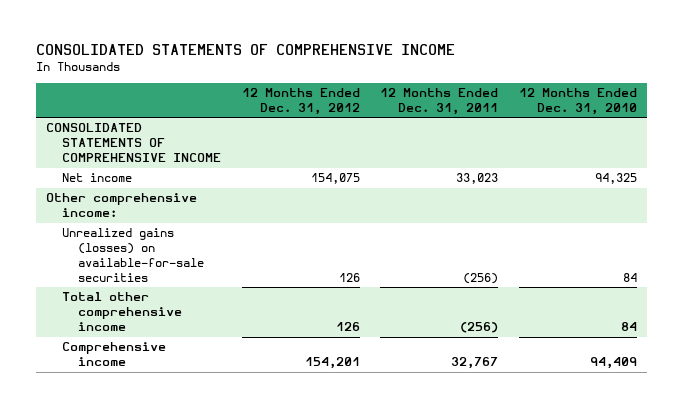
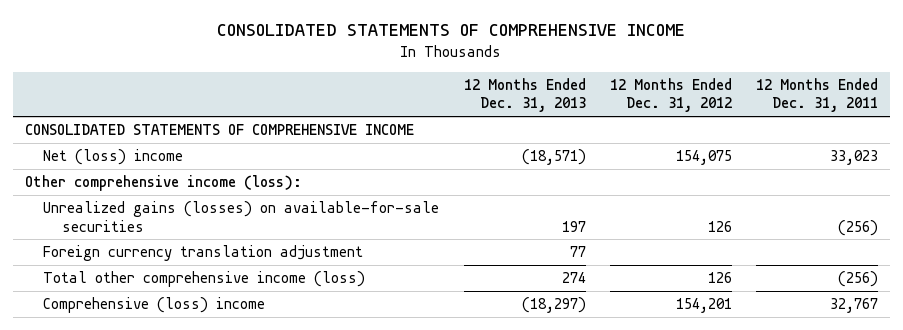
[518,87,637,115] 12 Months Ended Dec. 31, 2010 -> none
none -> [463,78,586,113] 12 Months Ended Dec. 31, 2013
[62,173,133,183] Net income -> [43,149,184,166] Net (loss) income
[46,193,198,218] Other comprehensive income: -> [24,175,302,192] Other comprehensive income (loss):
none -> [43,245,364,262] Foreign currency translation adjustment
[62,292,182,332] Total other comprehensive income -> [43,271,366,288] Total other comprehensive income (loss)
[62,342,167,367] Comprehensive income -> [43,297,266,314] Comprehensive (loss) income

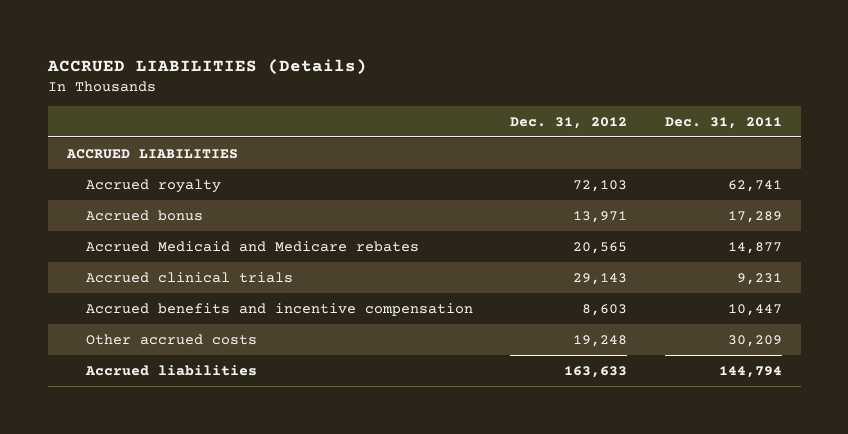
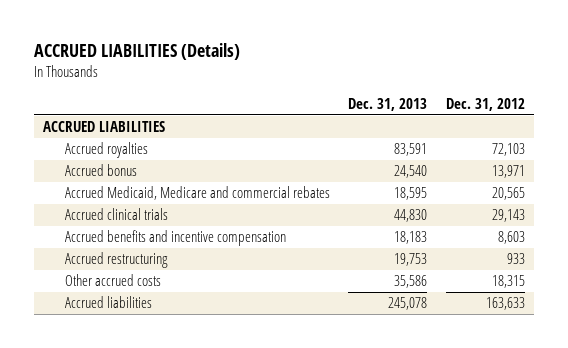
[664,117,782,130] Dec. 31, 2011 -> none
none -> [348,98,428,112] Dec. 31, 2013
[85,178,221,193] Accrued royalty -> [64,142,148,159] Accrued royalties
[85,240,419,252] Accrued Medicaid and Medicare rebates -> [64,186,330,201] Accrued Medicaid, Medicare and commercial rebates
none -> [64,252,168,269] Accrued restructuring
[573,334,628,347] 19,248 -> [491,275,525,289] 18,315

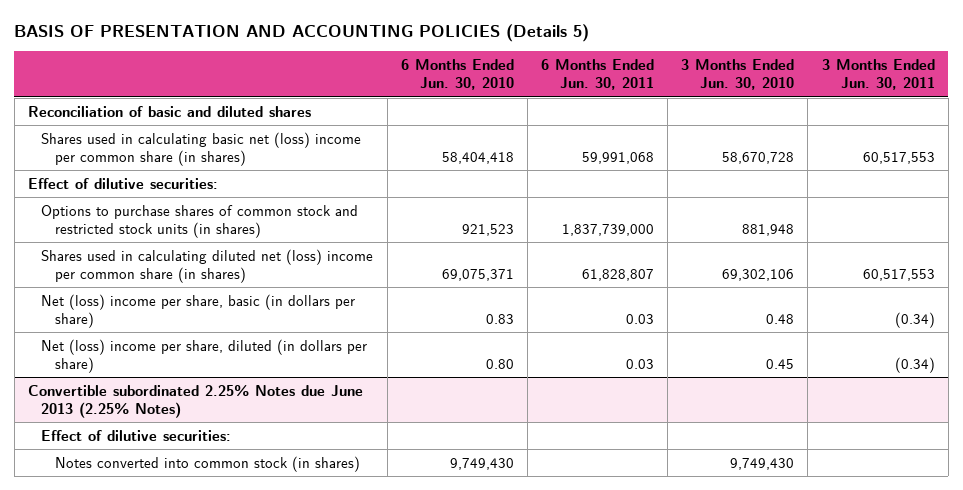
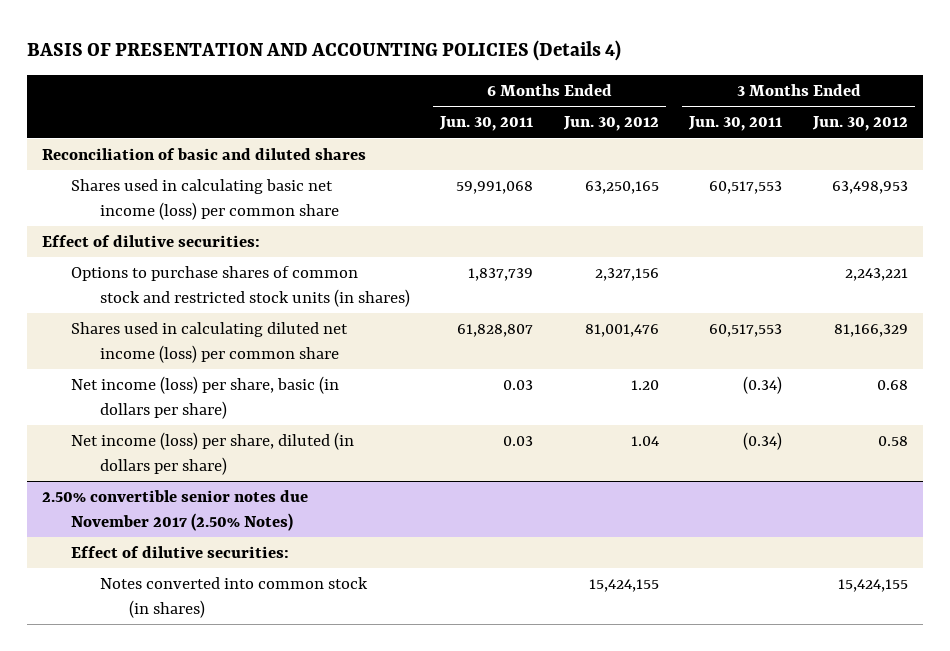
[14,23,590,42] BASIS OF PRESENTATION AND ACCOUNTING POLICIES (Details 5) -> [26,40,621,62] BASIS OF PRESENTATION AND ACCOUNTING POLICIES (Details 4)
[400,59,514,91] 6 Months Ended Jun. 30, 2010 -> none
[681,59,795,91] 3 Months Ended Jun. 30, 2010 -> none
none -> [562,116,659,132] Jun. 30, 2012
none -> [811,116,908,132] Jun. 30, 2012
[41,131,362,166] Shares used in calculating basic net (loss) income per common share (in shares) -> [70,179,339,220] Shares used in calculating basic net income (loss) per common share
[27,384,363,418] Convertible subordinated 2.25% Notes due June 2013 (2.25% Notes) -> none
[562,223,655,236] 1,837,739,000 -> [468,268,534,282] 1,837,739
[41,248,374,283] Shares used in calculating diluted net (loss) income per common share (in shares) -> [70,322,348,363] Shares used in calculating diluted net income (loss) per common share
[41,293,356,328] Net (loss) income per share, basic (in dollars per share) -> [70,376,339,419] Net income (loss) per share, basic (in dollars per share)
[41,338,368,373] Net (loss) income per share, diluted (in dollars per share) -> [70,432,354,475] Net income (loss) per share, diluted (in dollars per share)
none -> [41,490,308,531] 2.50% convertible senior notes due November 2017 (2.50% Notes)

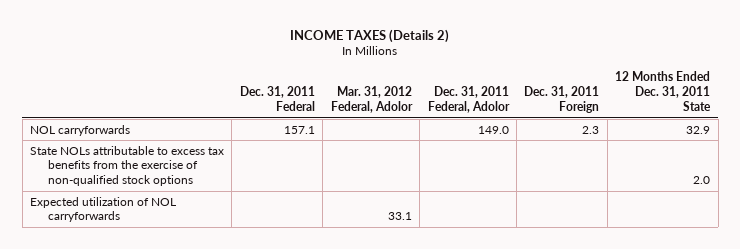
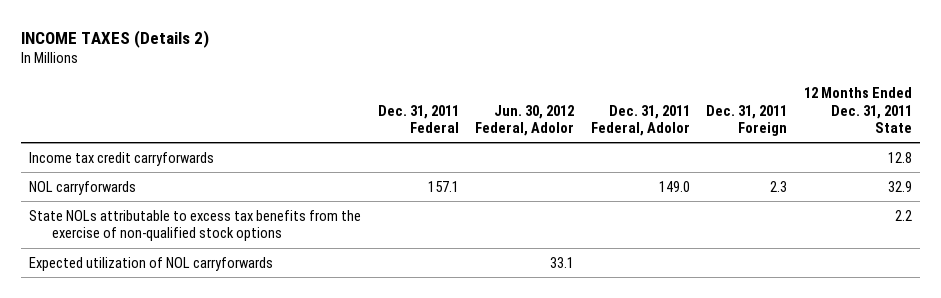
[330,86,413,114] Mar. 31, 2012 Federal, Adolor -> none
none -> [475,104,575,136] Jun. 30, 2012 Federal, Adolor
none -> [29,151,215,166] Income tax credit carryforwards
[693,176,711,185] 2.0 -> [894,209,912,221] 2.2

